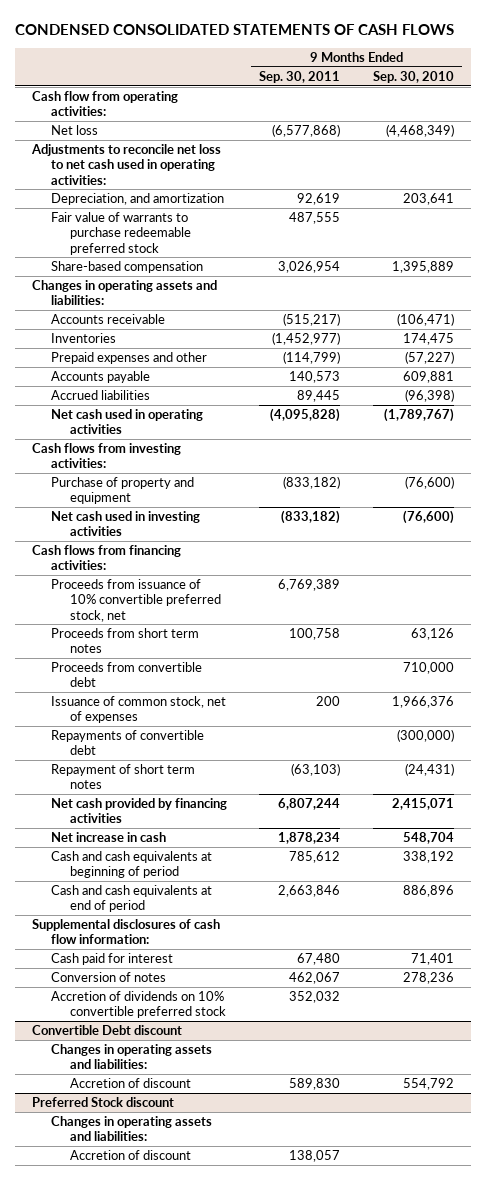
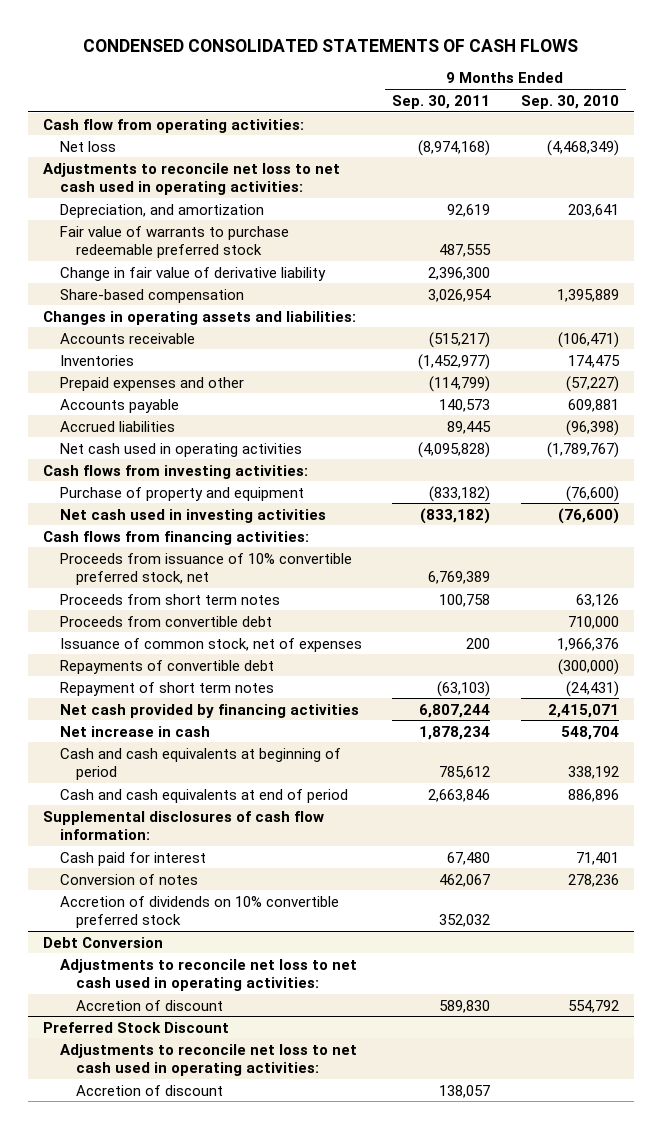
[272,124,341,138] (6,577,868) -> [418,139,491,156] (8,974,168)
none -> [59,266,326,281] Change in fair value of derivative liability
[31,1025,182,1036] Convertible Debt discount -> none
[50,1044,212,1070] Changes in operating assets and liabilities: -> none
none -> [43,936,164,948] Debt Conversion
none -> [59,958,357,992] Adjustments to reconcile net loss to net cash used in operating activities:
[50,1116,212,1142] Changes in operating assets and liabilities: -> none
[31,1097,174,1108] Preferred Stock discount -> [43,1021,230,1033] Preferred Stock Discount
none -> [59,1043,357,1077] Adjustments to reconcile net loss to net cash used in operating activities:

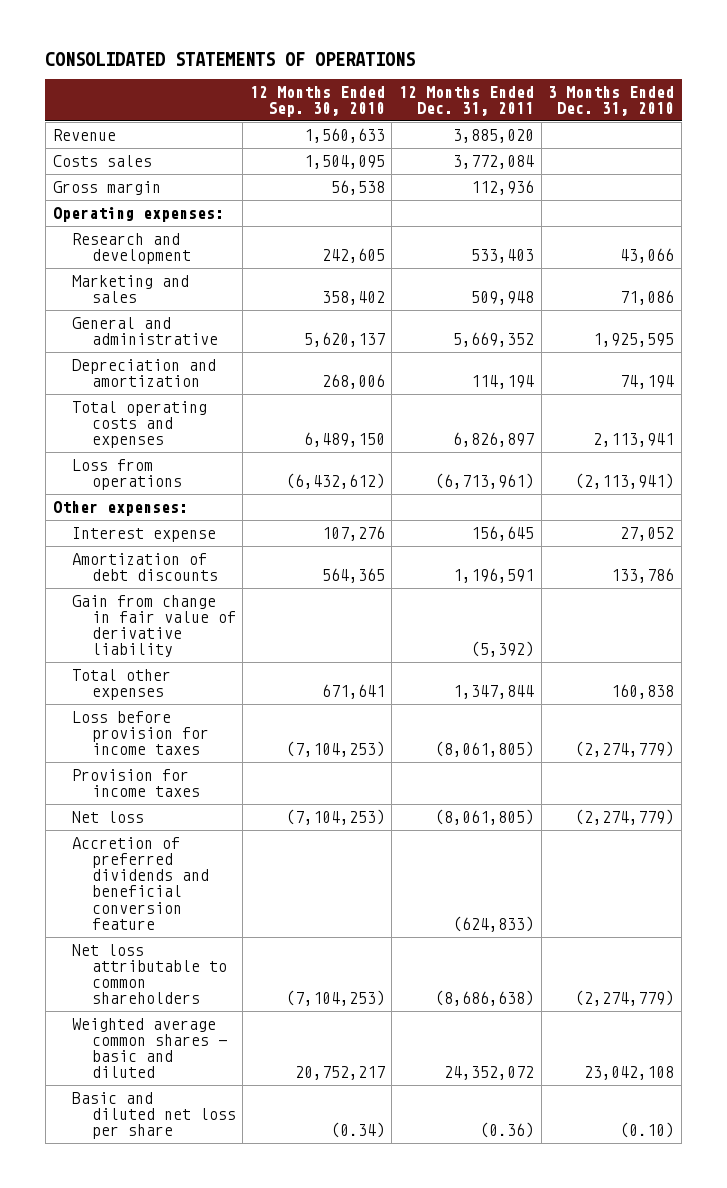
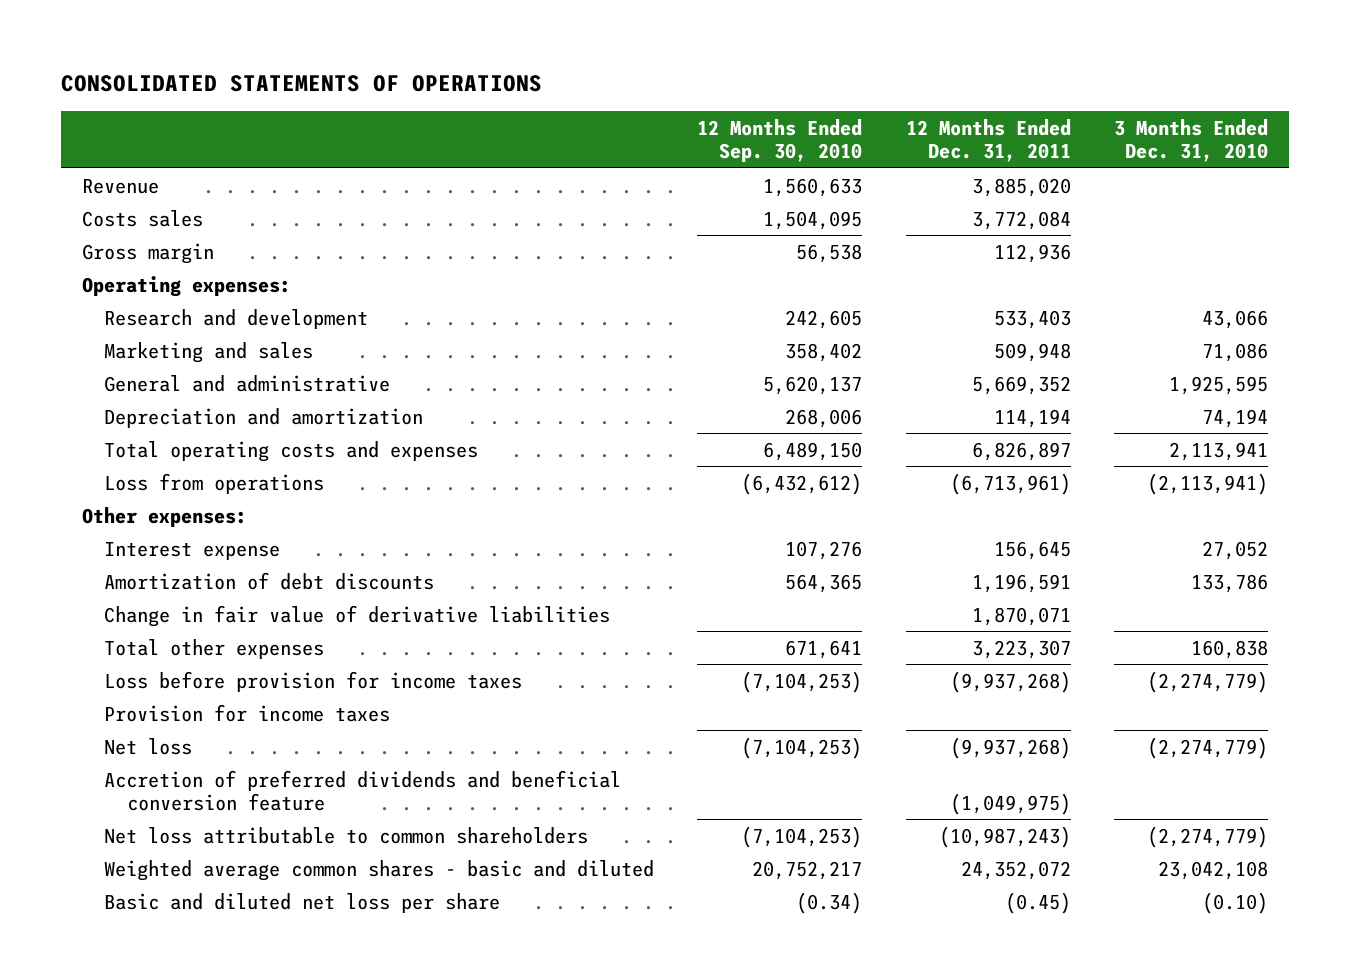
[72,594,236,658] Gain from change in fair value of derivative liability -> [104,604,611,627] Change in fair value of derivative liabilities
[471,641,535,658] (5,392) -> [971,606,1071,626] 1,870,071
[453,685,535,700] 1,347,844 -> [971,639,1071,659] 3,223,307
[435,741,535,758] (8,061,805) -> [949,670,1071,693] (9,937,268)
[435,808,535,825] (8,061,805) -> [949,736,1071,759] (9,937,268)
[453,915,535,932] (624,833) -> [949,792,1071,815] (1,049,975)
[435,990,535,1007] (8,686,638) -> [938,825,1071,848] (10,987,243)
[480,1122,535,1139] (0.36) -> [1004,891,1071,914] (0.45)

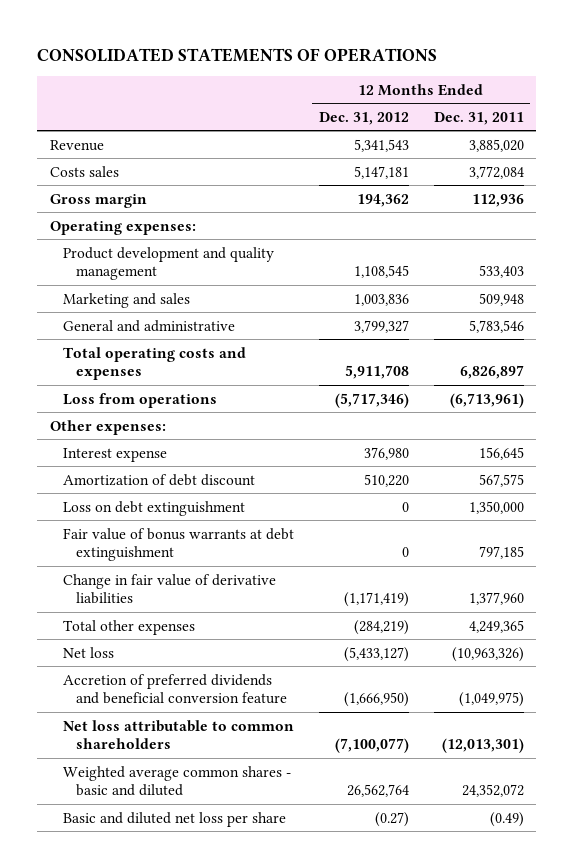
[697,118,863,162] 12 Months Ended Sep. 30, 2010 -> none
[1113,118,1268,162] 3 Months Ended Dec. 31, 2010 -> none
none -> [318,111,409,125] Dec. 31, 2012
[104,308,369,329] Research and development -> [62,246,274,281] Product development and quality management
[104,407,424,428] Depreciation and amortization -> none
[971,375,1071,395] 5,669,352 -> [468,319,524,333] 5,783,546
[104,670,523,692] Loss before provision for income taxes -> none
[104,703,391,722] Provision for income taxes -> none
[104,571,435,590] Amortization of debt discounts -> [62,473,255,486] Amortization of debt discount
[971,573,1071,593] 1,196,591 -> [478,473,524,487] 567,575
none -> [62,500,245,516] Loss on debt extinguishment
none -> [62,527,294,562] Fair value of bonus warrants at debt extinguishment
[971,606,1071,626] 1,870,071 -> [468,592,524,606] 1,377,960
[971,639,1071,659] 3,223,307 -> [468,619,524,633] 4,249,365
[949,736,1071,759] (9,937,268) -> [451,646,524,662] (10,963,326)
[938,825,1071,848] (10,987,243) -> [441,738,524,754] (12,013,301)
[1004,891,1071,914] (0.45) -> [489,811,524,827] (0.49)

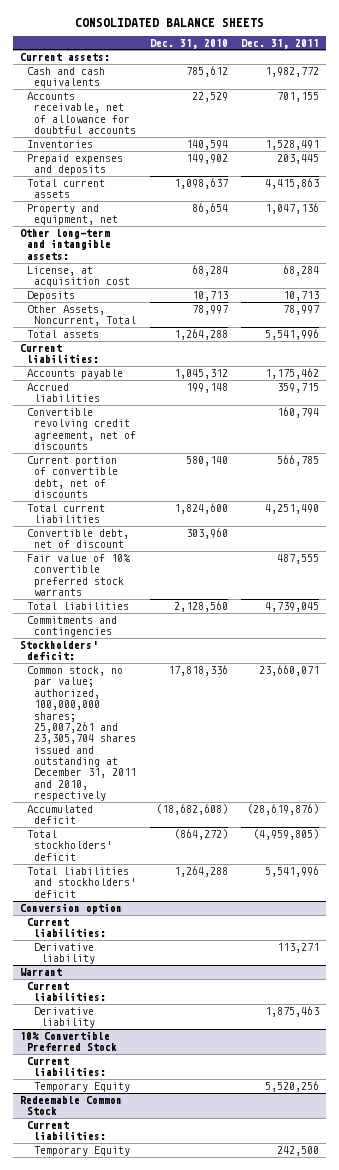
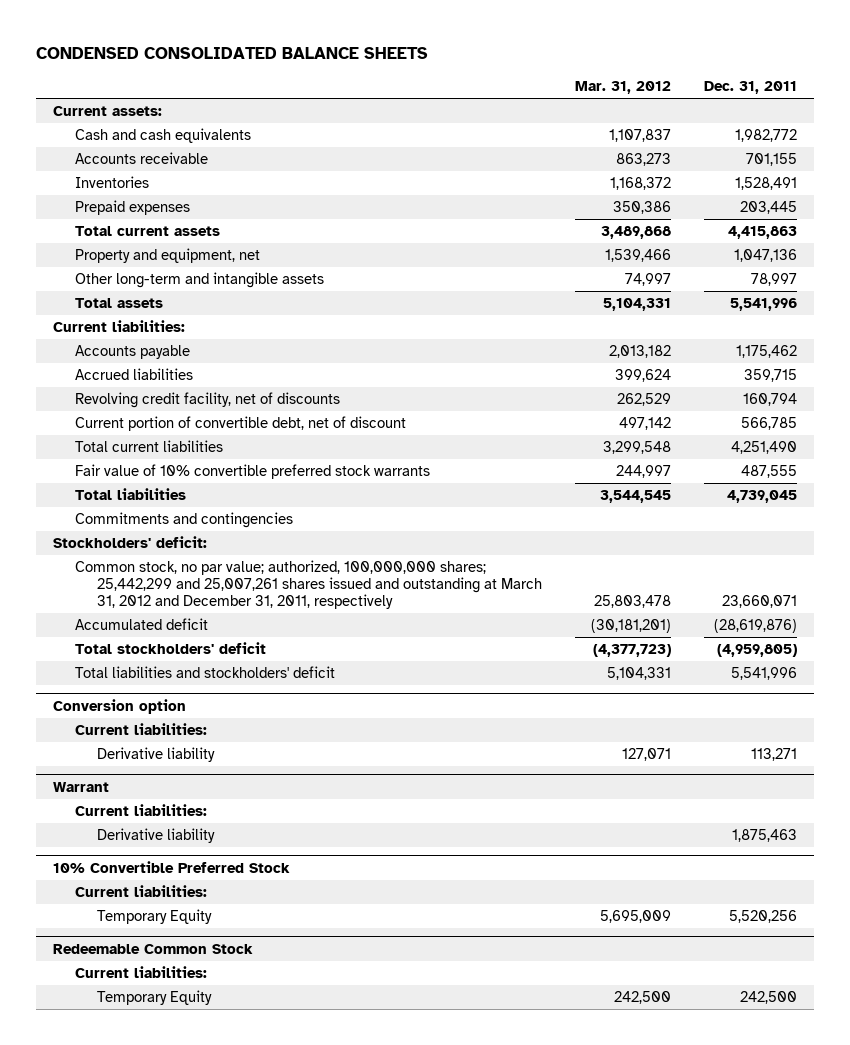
[74,17,264,27] CONSOLIDATED BALANCE SHEETS -> [36,47,429,60] CONDENSED CONSOLIDATED BALANCE SHEETS
[149,38,228,49] Dec. 31, 2010 -> none
none -> [575,80,672,94] Mar. 31, 2012
[26,91,136,135] Accounts receivable, net of allowance for doubtful accounts -> [74,152,208,165] Accounts receivable
[26,153,123,176] Prepaid expenses and deposits -> [74,200,190,216] Prepaid expenses
[19,228,111,260] Other long-term and intangible assets: -> none
[26,265,130,288] License, at acquisition cost -> none
[26,290,75,301] Deposits -> none
[26,304,136,327] Other Assets, Noncurrent, Total -> [74,272,324,289] Other long-term and intangible assets
[26,407,136,451] Convertible revolving credit agreement, net of discounts -> [74,392,340,409] Revolving credit facility, net of discounts
[26,455,118,499] Current portion of convertible debt, net of discounts -> [74,416,406,432] Current portion of convertible debt, net of discount
[26,528,129,549] Convertible debt, net of discount -> none
[26,665,136,802] Common stock, no par value; authorized, 100,000,000 shares; 25,007,261 and 23,305,704 shares issued and outstanding at December 31, 2011 and 2010, respectively -> [74,560,542,610] Common stock, no par value; authorized, 100,000,000 shares; 25,442,299 and 25,007,261 shares issued and outstanding at March 31, 2012 and December 31, 2011, respectively

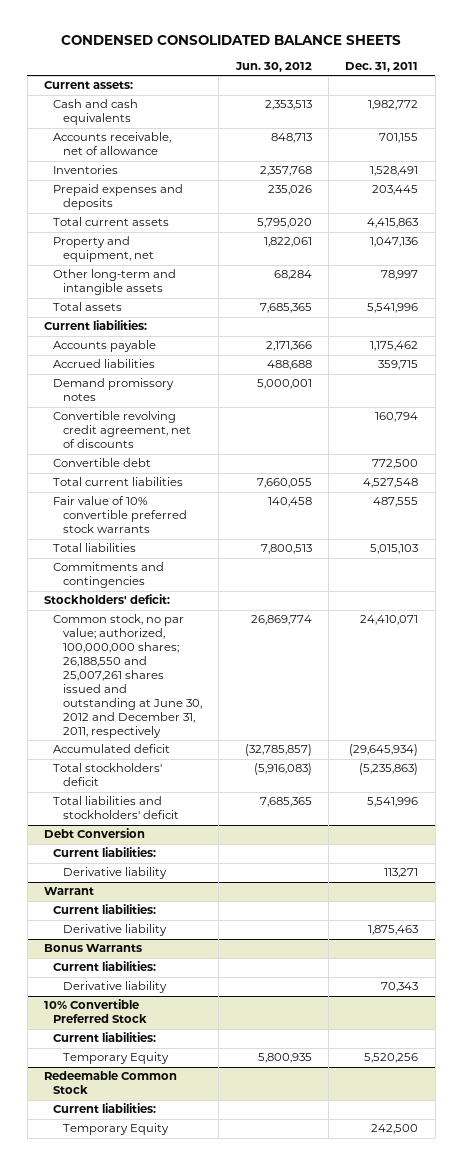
[575,80,672,94] Mar. 31, 2012 -> none
none -> [234,62,312,73] Jun. 30, 2012
[74,152,208,165] Accounts receivable -> [53,132,172,156] Accounts receivable, net of allowance
[74,200,190,216] Prepaid expenses -> [53,184,184,211] Prepaid expenses and deposits
none -> [53,378,175,402] Demand promissory notes
[74,392,340,409] Revolving credit facility, net of discounts -> [53,411,192,449] Convertible revolving credit agreement, net of discounts
[74,416,406,432] Current portion of convertible debt, net of discount -> [53,458,152,468] Convertible debt
[741,417,798,431] 566,785 -> [372,459,419,470] 772,500
[731,441,798,455] 4,251,490 -> [363,478,419,489] 4,527,548
[727,490,798,504] 4,739,045 -> [370,544,419,555] 5,015,103
[74,560,542,610] Common stock, no par value; authorized, 100,000,000 shares; 25,442,299 and 25,007,261 shares issued and outstanding at March 31, 2012 and December 31, 2011, respectively -> [53,614,203,739] Common stock, no par value; authorized, 100,000,000 shares; 26,188,550 and 25,007,261 shares issued and outstanding at June 30, 2012 and December 31, 2011, respectively
[722,595,798,609] 23,660,071 -> [360,615,419,626] 24,410,071
[714,619,798,634] (28,619,876) -> [349,744,419,757] (29,645,934)
[717,644,798,658] (4,959,805) -> [359,763,419,776] (5,235,863)
[52,698,186,714] Conversion option -> none
none -> [43,828,145,839] Debt Conversion
none -> [43,944,142,953] Bonus Warrants
none -> [53,961,157,972] Current liabilities:
none -> [63,981,168,994] Derivative liability

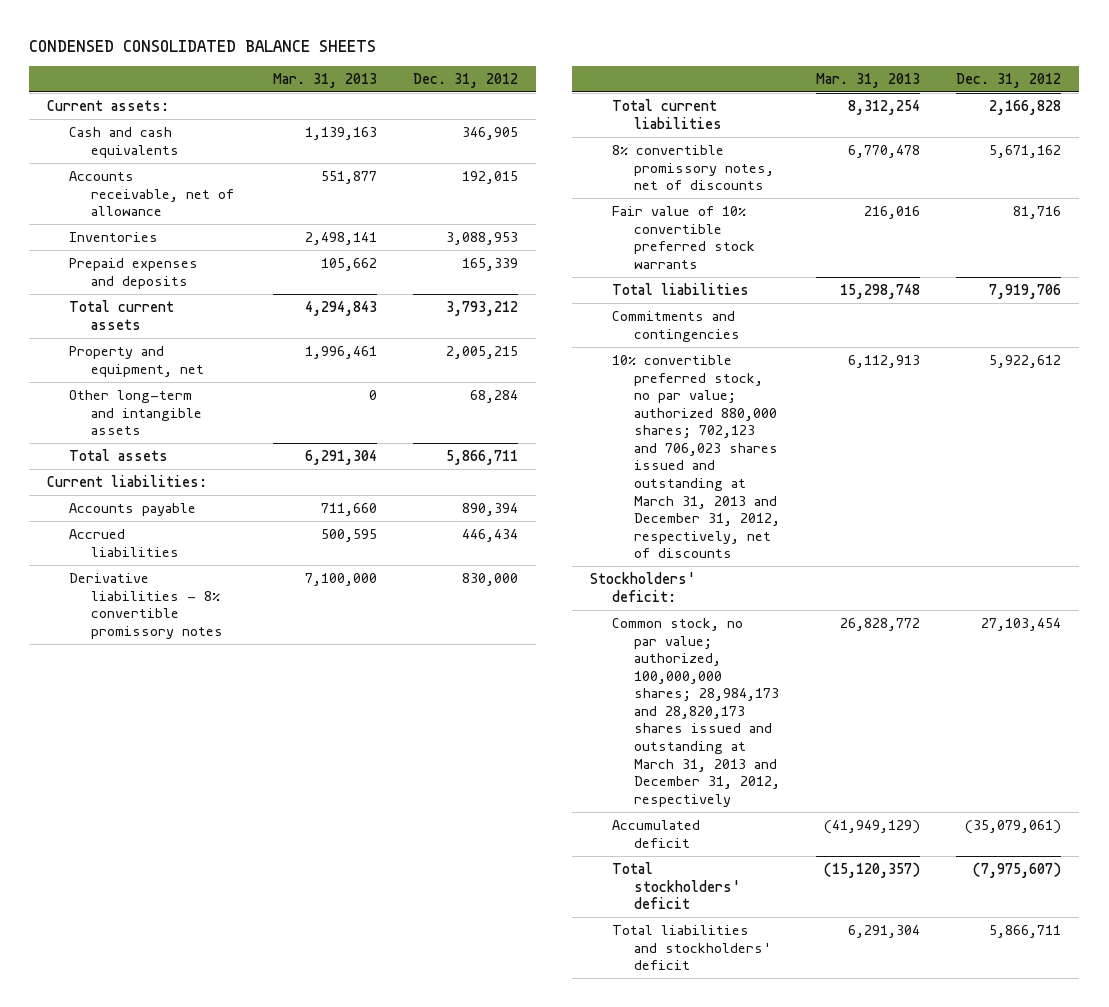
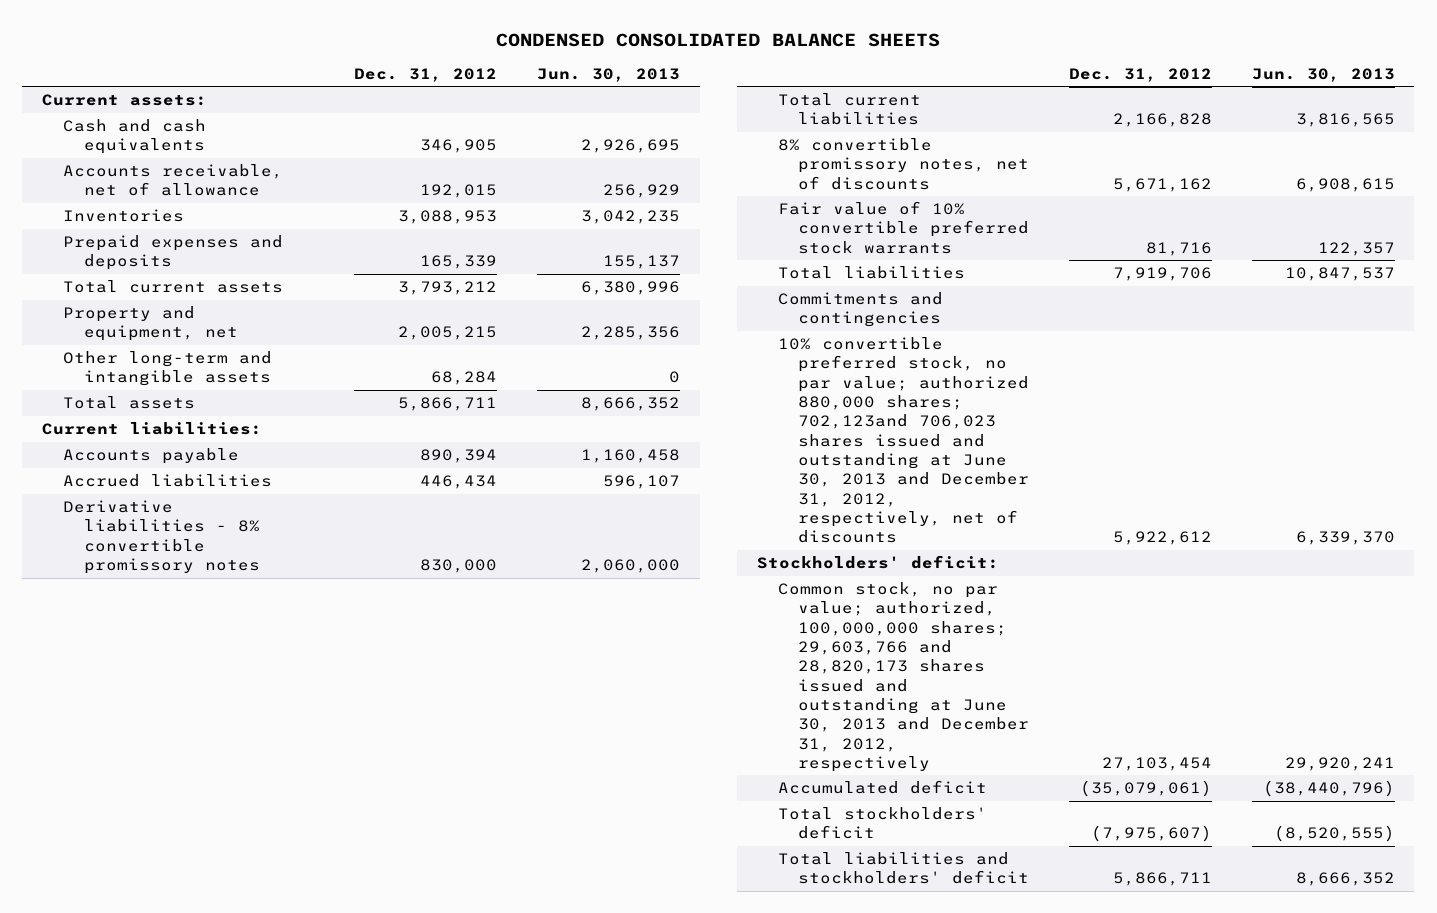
[273,72,378,88] Mar. 31, 2013 -> none
none -> [536,67,680,82] Jun. 30, 2013
[612,354,780,559] 10% convertible preferred stock, no par value; authorized 880,000 shares; 702,123 and 706,023 shares issued and outstanding at March 31, 2013 and December 31, 2012, respectively, net of discounts -> [777,337,1030,544] 10% convertible preferred stock, no par value; authorized 880,000 shares; 702,123and 706,023 shares issued and outstanding at June 30, 2013 and December 31, 2012, respectively, net of discounts
[612,617,780,807] Common stock, no par value; authorized, 100,000,000 shares; 28,984,173 and 28,820,173 shares issued and outstanding at March 31, 2013 and December 31, 2012, respectively -> [777,582,1030,772] Common stock, no par value; authorized, 100,000,000 shares; 29,603,766 and 28,820,173 shares issued and outstanding at June 30, 2013 and December 31, 2012, respectively

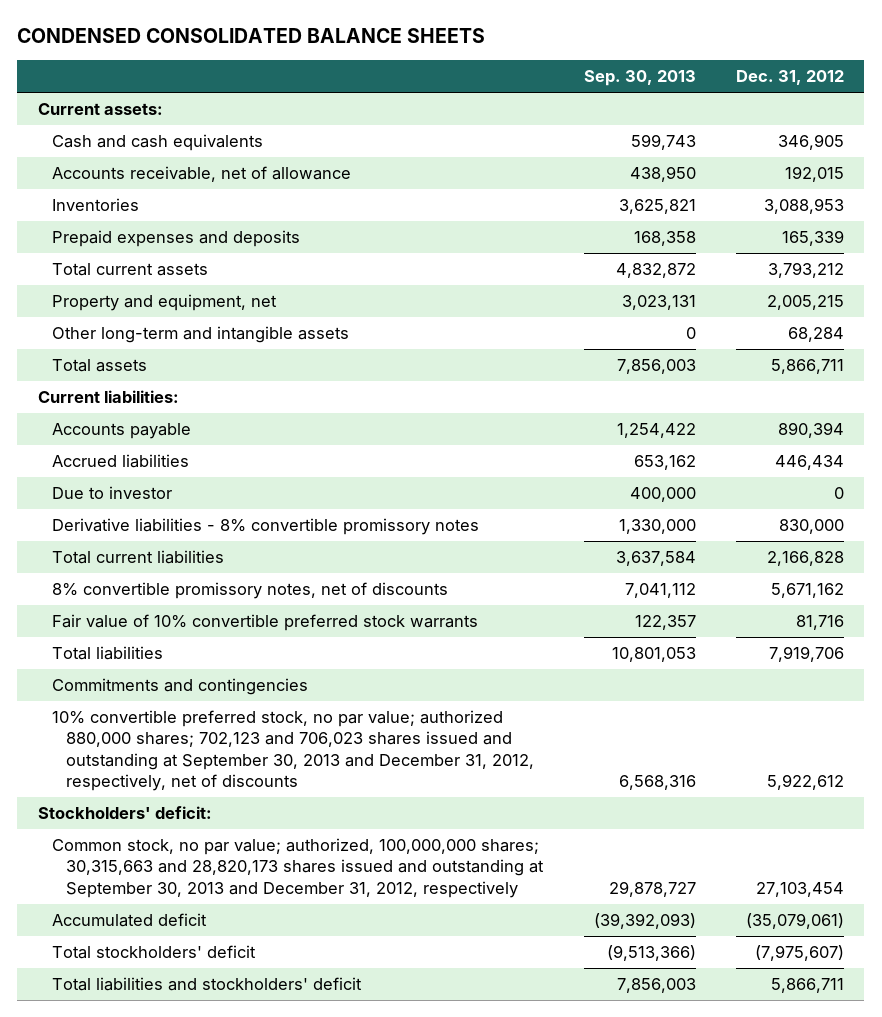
[536,67,680,82] Jun. 30, 2013 -> none
none -> [583,70,696,87] Sep. 30, 2013
none -> [52,486,173,500] Due to investor
[777,337,1030,544] 10% convertible preferred stock, no par value; authorized 880,000 shares; 702,123and 706,023 shares issued and outstanding at June 30, 2013 and December 31, 2012, respectively, net of discounts -> [52,710,535,791] 10% convertible preferred stock, no par value; authorized 880,000 shares; 702,123 and 706,023 shares issued and outstanding at September 30, 2013 and December 31, 2012, respectively, net of discounts
[777,582,1030,772] Common stock, no par value; authorized, 100,000,000 shares; 29,603,766 and 28,820,173 shares issued and outstanding at June 30, 2013 and December 31, 2012, respectively -> [52,838,545,898] Common stock, no par value; authorized, 100,000,000 shares; 30,315,663 and 28,820,173 shares issued and outstanding at September 30, 2013 and December 31, 2012, respectively

